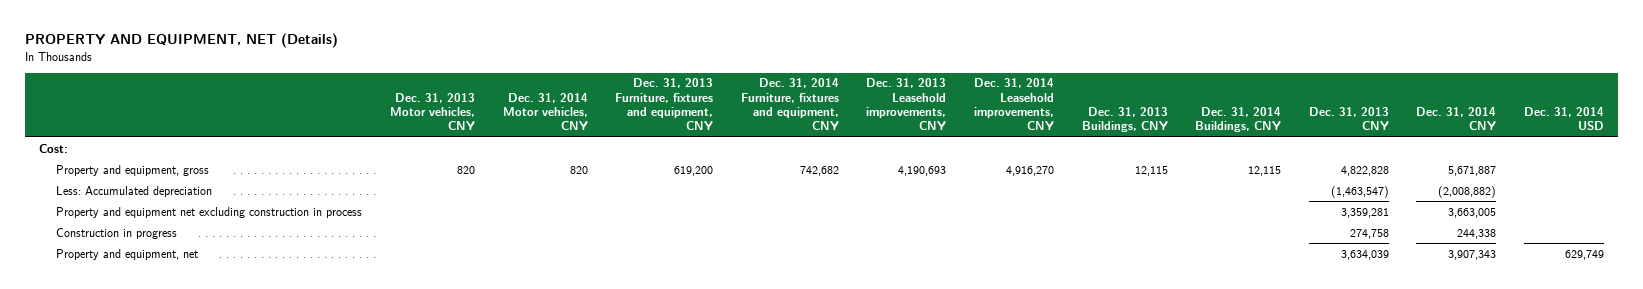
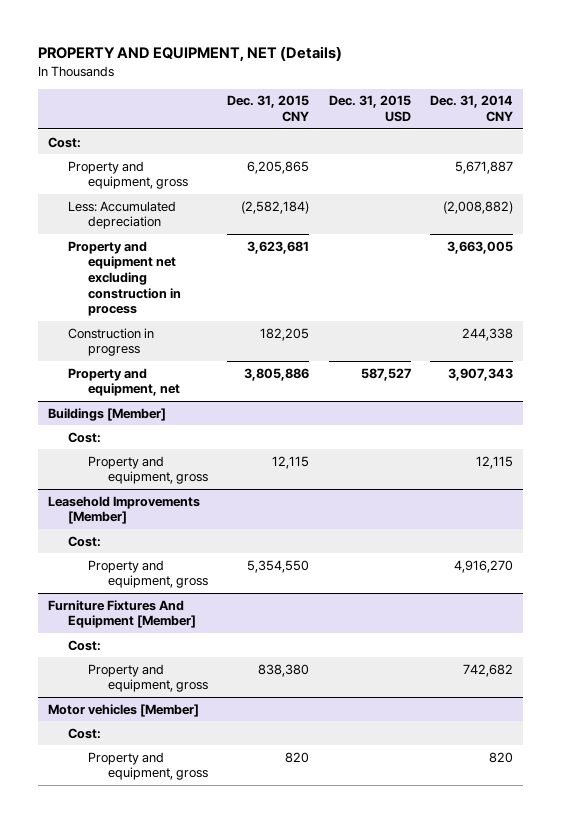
[389,92,475,131] Dec. 31, 2013 Motor vehicles, CNY -> none
[502,92,588,131] Dec. 31, 2014 Motor vehicles, CNY -> none
[615,78,714,131] Dec. 31, 2013 Furniture, fixtures and equipment, CNY -> none
[740,78,839,131] Dec. 31, 2014 Furniture, fixtures and equipment, CNY -> none
[866,78,947,131] Dec. 31, 2013 Leasehold improvements, CNY -> none
[974,78,1055,131] Dec. 31, 2014 Leasehold improvements, CNY -> none
[1081,107,1168,133] Dec. 31, 2013 Buildings, CNY -> none
[1195,107,1282,133] Dec. 31, 2014 Buildings, CNY -> none
[1308,107,1389,131] Dec. 31, 2013 CNY -> none
[1524,107,1605,131] Dec. 31, 2014 USD -> none
none -> [227,95,310,123] Dec. 31, 2015 CNY
none -> [328,95,411,123] Dec. 31, 2015 USD
none -> [47,407,166,421] Buildings [Member]
none -> [67,431,101,443] Cost:
none -> [87,455,208,485] Property and equipment, gross
none -> [47,495,200,525] Leasehold Improvements [Member]
none -> [67,535,101,547] Cost:
none -> [87,559,208,589] Property and equipment, gross
none -> [47,599,196,629] Furniture Fixtures And Equipment [Member]
none -> [67,639,101,651] Cost:
none -> [87,663,208,693] Property and equipment, gross
none -> [47,703,199,717] Motor vehicles [Member]
none -> [67,727,101,739] Cost:
none -> [87,751,208,781] Property and equipment, gross

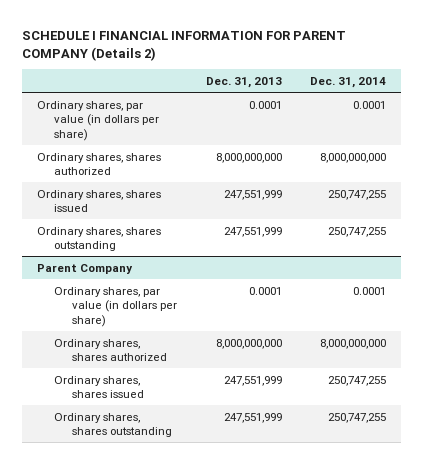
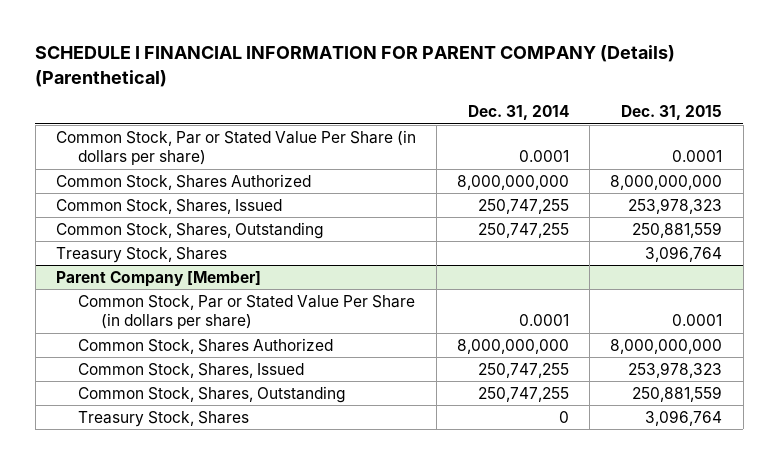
[22,31,347,61] SCHEDULE I FINANCIAL INFORMATION FOR PARENT COMPANY (Details 2) -> [35,45,676,87] SCHEDULE I FINANCIAL INFORMATION FOR PARENT COMPANY (Details) (Parenthetical)
[205,76,282,88] Dec. 31, 2013 -> none
none -> [621,105,723,121] Dec. 31, 2015
[36,100,160,141] Ordinary shares, par value (in dollars per share) -> [55,129,416,166] Common Stock, Par or Stated Value Per Share (in dollars per share)
[36,152,161,176] Ordinary shares, shares authorized -> [55,173,311,190] Common Stock, Shares Authorized
[36,189,161,213] Ordinary shares, shares issued -> [55,198,282,214] Common Stock, Shares, Issued
[36,226,161,252] Ordinary shares, shares outstanding -> [55,221,324,239] Common Stock, Shares, Outstanding
none -> [55,246,227,263] Treasury Stock, Shares
[36,263,133,274] Parent Company -> [55,270,261,287] Parent Company [Member]
[54,286,178,327] Ordinary shares, par value (in dollars per share) -> [78,294,416,330] Common Stock, Par or Stated Value Per Share (in dollars per share)
[54,338,168,362] Ordinary shares, shares authorized -> [78,337,334,354] Common Stock, Shares Authorized
[54,375,145,399] Ordinary shares, shares issued -> [78,362,305,378] Common Stock, Shares, Issued
[54,412,173,438] Ordinary shares, shares outstanding -> [78,385,347,403] Common Stock, Shares, Outstanding
none -> [78,410,250,427] Treasury Stock, Shares

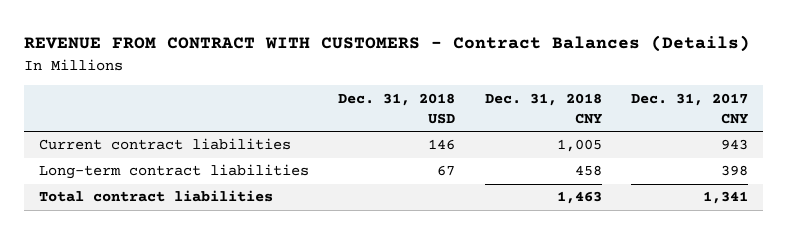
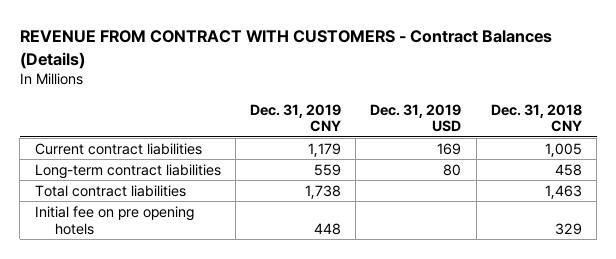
[338,92,456,124] Dec. 31, 2018 USD -> none
[630,92,748,124] Dec. 31, 2017 CNY -> none
none -> [249,103,341,133] Dec. 31, 2019 CNY
none -> [370,103,462,133] Dec. 31, 2019 USD
none -> [34,205,194,235] Initial fee on pre opening hotels

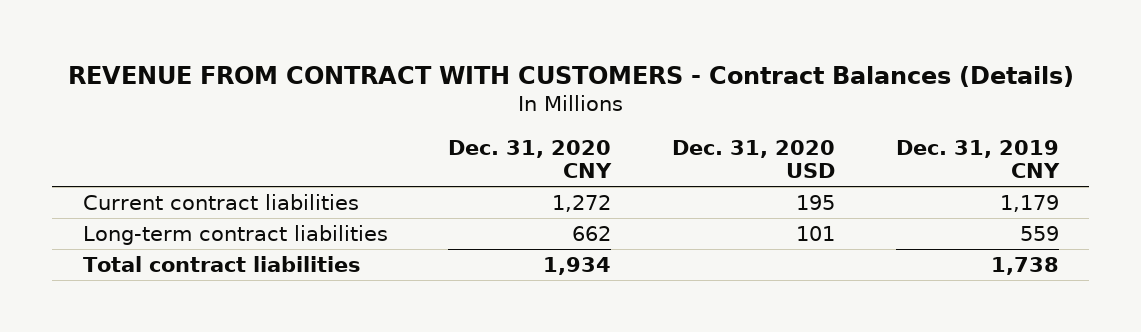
[370,103,462,133] Dec. 31, 2019 USD -> none
[490,103,582,133] Dec. 31, 2018 CNY -> none
none -> [448,139,613,179] Dec. 31, 2020 CNY
none -> [671,139,835,179] Dec. 31, 2020 USD
[34,205,194,235] Initial fee on pre opening hotels -> none

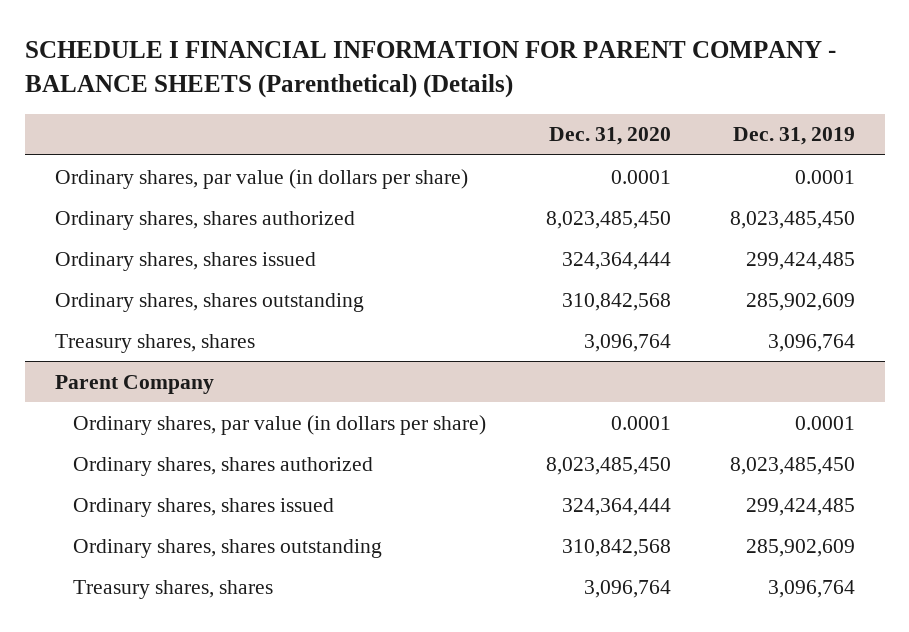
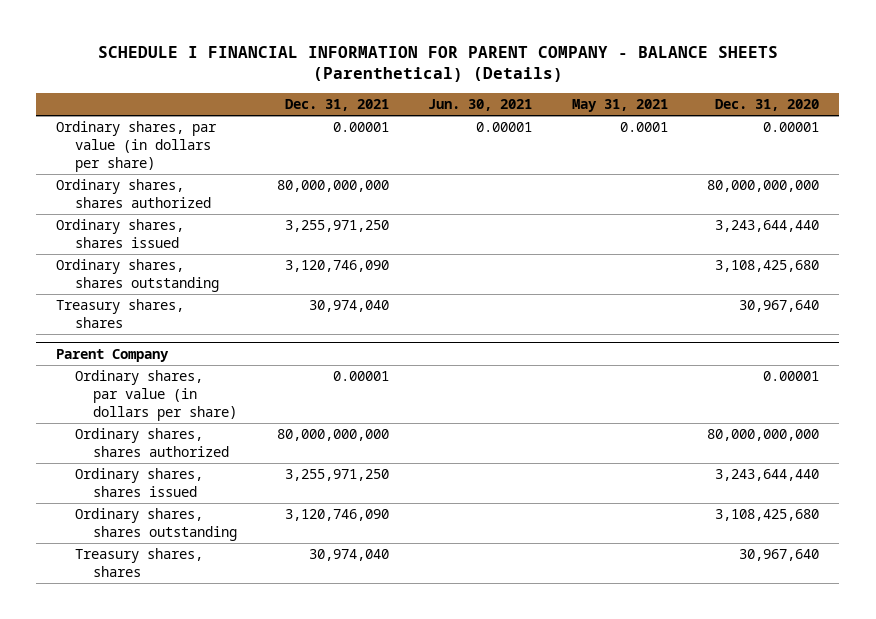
[732,127,855,146] Dec. 31, 2019 -> none
none -> [284,99,389,112] Dec. 31, 2021
none -> [428,99,533,112] Jun. 30, 2021
none -> [571,99,668,113] May 31, 2021
[610,169,671,184] 0.0001 -> [763,122,820,133] 0.00001
[545,210,671,229] 8,023,485,450 -> [707,180,820,193] 80,000,000,000
[561,251,671,270] 324,364,444 -> [715,220,820,233] 3,243,644,440
[561,292,671,311] 310,842,568 -> [715,260,820,273] 3,108,425,680
[583,333,671,352] 3,096,764 -> [739,300,820,313] 30,967,640
[610,415,671,430] 0.0001 -> [763,371,820,382] 0.00001
[545,456,671,475] 8,023,485,450 -> [707,429,820,442] 80,000,000,000
[561,497,671,516] 324,364,444 -> [715,469,820,482] 3,243,644,440
[561,538,671,557] 310,842,568 -> [715,509,820,522] 3,108,425,680
[583,579,671,598] 3,096,764 -> [739,549,820,562] 30,967,640

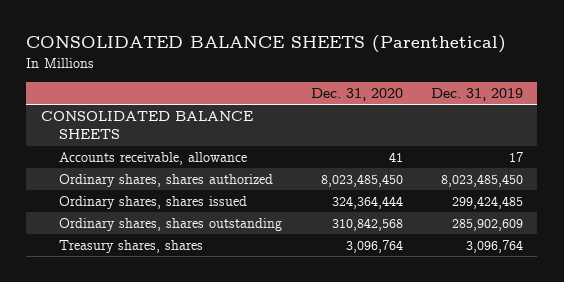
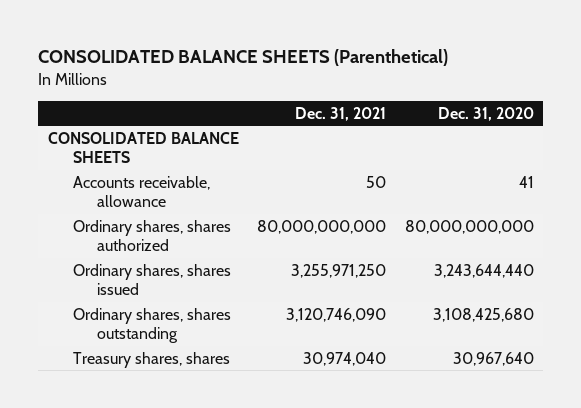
[430,87,523,101] Dec. 31, 2019 -> none
none -> [295,106,387,121] Dec. 31, 2021
[320,174,403,188] 8,023,485,450 -> [404,219,534,234] 80,000,000,000
[331,196,403,210] 324,364,444 -> [433,263,534,278] 3,243,644,440
[331,218,403,232] 310,842,568 -> [432,307,534,322] 3,108,425,680
[345,240,403,254] 3,096,764 -> [452,351,534,366] 30,967,640

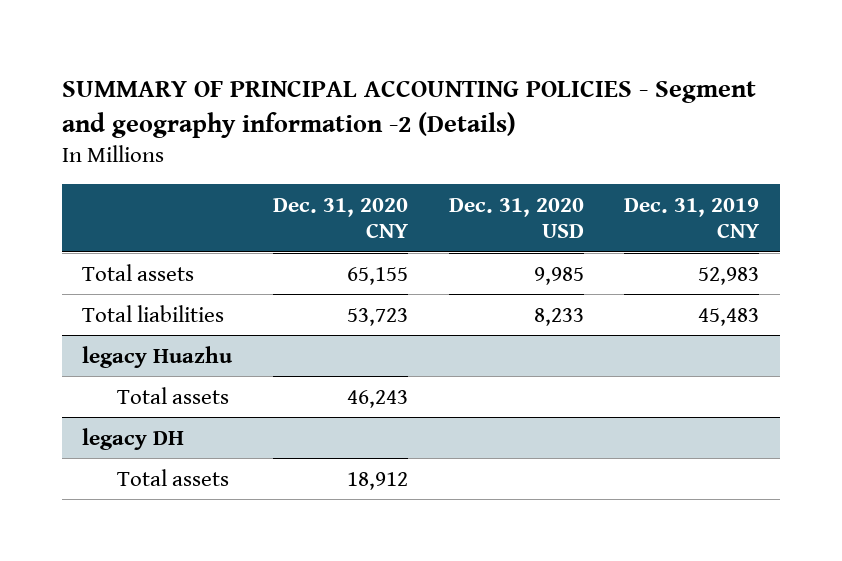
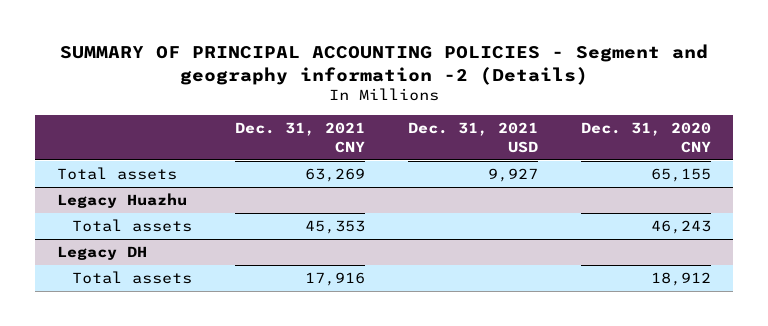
[448,197,584,238] Dec. 31, 2020 USD -> none
[624,197,760,238] Dec. 31, 2019 CNY -> none
none -> [234,122,365,154] Dec. 31, 2021 CNY
none -> [408,122,539,154] Dec. 31, 2021 USD
[82,304,225,322] Total liabilities -> none
[82,345,234,368] legacy Huazhu -> [56,193,187,209] Legacy Huazhu
[82,427,185,450] legacy DH -> [56,246,147,261] Legacy DH

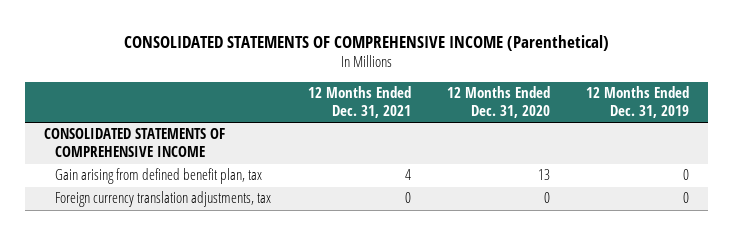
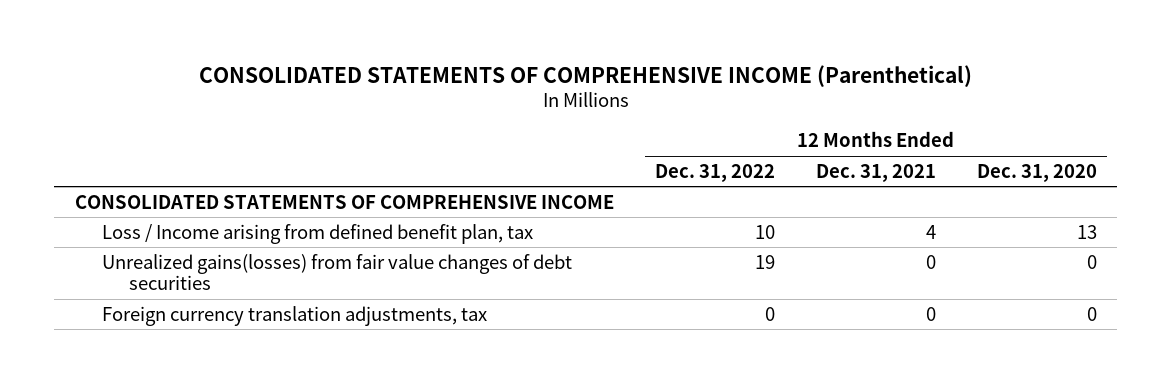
[586,86,690,119] 12 Months Ended Dec. 31, 2019 -> none
none -> [654,163,775,182] Dec. 31, 2022
[55,168,263,185] Gain arising from defined benefit plan, tax -> [102,223,534,244] Loss / Income arising from defined benefit plan, tax
none -> [102,253,573,291] Unrealized gains(losses) from fair value changes of debt securities

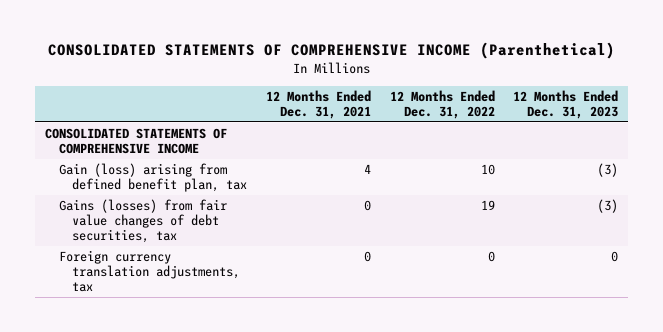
[976,163,1097,182] Dec. 31, 2020 -> none
none -> [513,89,619,119] 12 Months Ended Dec. 31, 2023
[102,223,534,244] Loss / Income arising from defined benefit plan, tax -> [58,163,248,193] Gain (loss) arising from defined benefit plan, tax
[102,253,573,291] Unrealized gains(losses) from fair value changes of debt securities -> [58,199,227,244] Gains (losses) from fair value changes of debt securities, tax

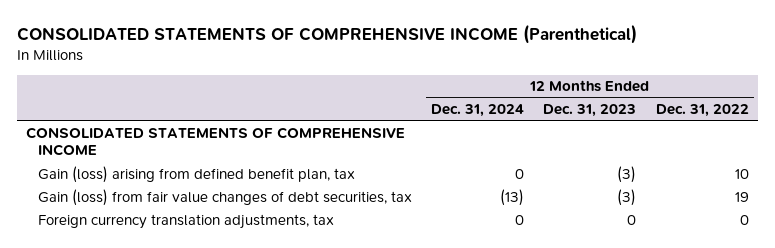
[265,89,371,119] 12 Months Ended Dec. 31, 2021 -> none
none -> [431,103,525,117] Dec. 31, 2024
[58,199,227,244] Gains (losses) from fair value changes of debt securities, tax -> [37,188,412,206] Gain (loss) from fair value changes of debt securities, tax

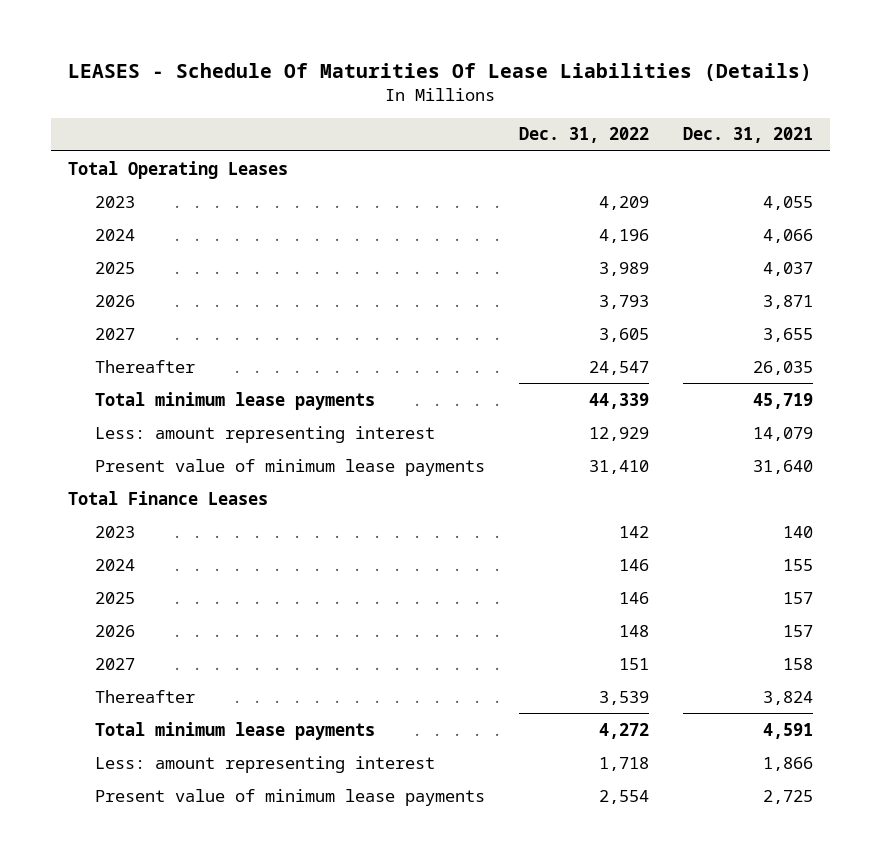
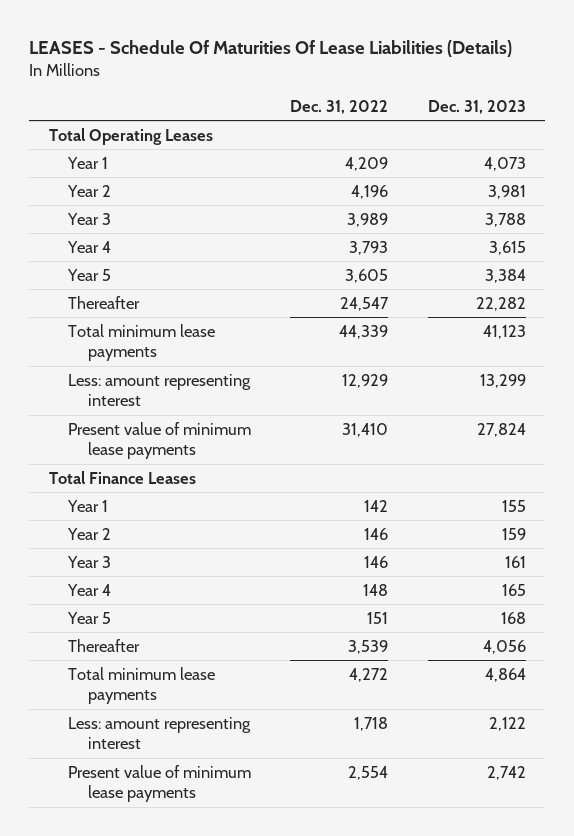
[682,127,813,144] Dec. 31, 2021 -> none
none -> [427,99,526,114] Dec. 31, 2023
[94,195,135,208] 2023 -> [67,156,109,169] Year 1
[94,228,135,241] 2024 -> [67,184,112,197] Year 2
[94,261,135,274] 2025 -> [67,212,112,225] Year 3
[94,294,135,307] 2026 -> [67,240,112,253] Year 4
[94,327,135,340] 2027 -> [67,268,112,281] Year 5
[94,525,135,538] 2023 -> [67,499,109,512] Year 1
[94,558,135,571] 2024 -> [67,527,112,540] Year 2
[94,591,135,604] 2025 -> [67,555,112,568] Year 3
[94,624,135,637] 2026 -> [67,583,112,596] Year 4
[94,657,135,670] 2027 -> [67,611,112,624] Year 5

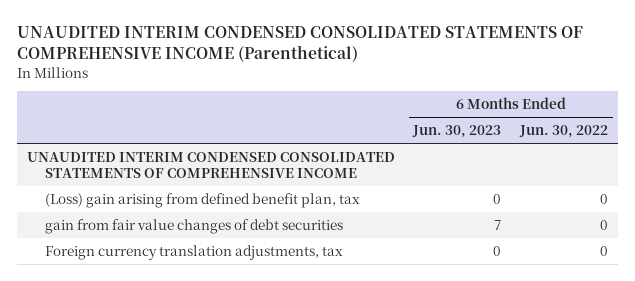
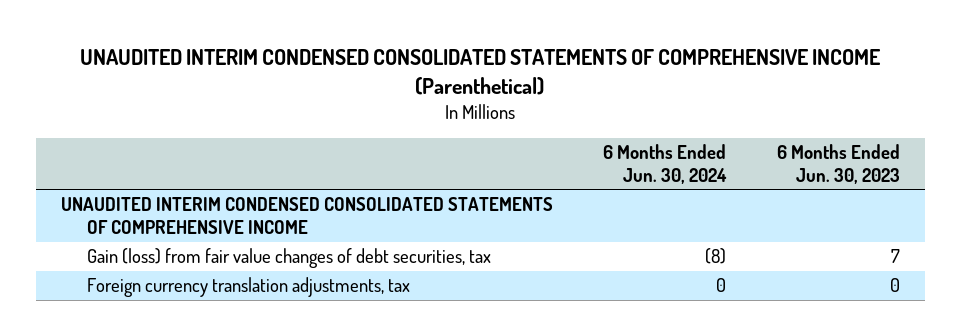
[519,125,609,139] Jun. 30, 2022 -> none
none -> [603,144,728,184] 6 Months Ended Jun. 30, 2024
[44,193,360,209] (Loss) gain arising from defined benefit plan, tax -> none
[44,219,343,235] gain from fair value changes of debt securities -> [86,248,491,269] Gain (loss) from fair value changes of debt securities, tax

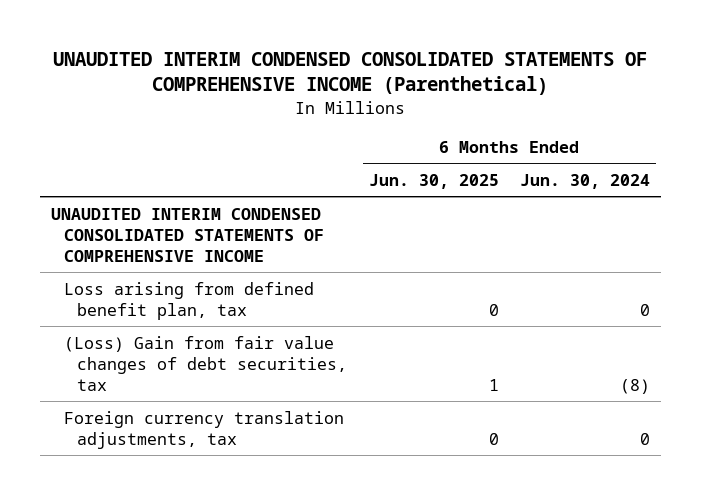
[776,144,900,184] 6 Months Ended Jun. 30, 2023 -> none
none -> [368,173,499,189] Jun. 30, 2025
none -> [63,281,314,320] Loss arising from defined benefit plan, tax
[86,248,491,269] Gain (loss) from fair value changes of debt securities, tax -> [63,335,348,391] (Loss) Gain from fair value changes of debt securities, tax

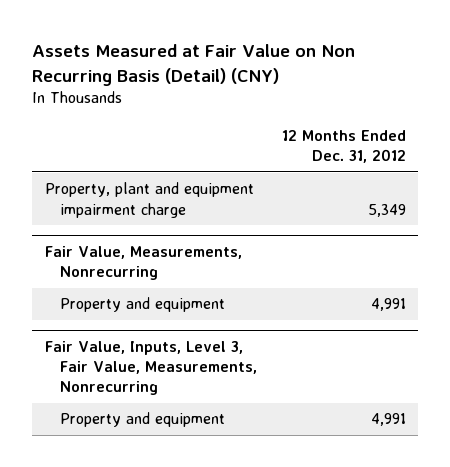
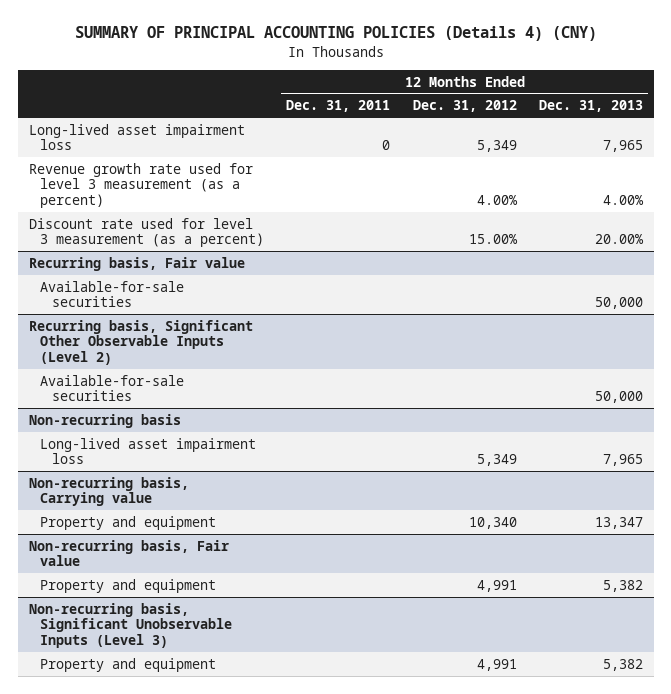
[32,44,356,86] Assets Measured at Fair Value on Non Recurring Basis (Detail) (CNY) -> [74,26,597,42] SUMMARY OF PRINCIPAL ACCOUNTING POLICIES (Details 4) (CNY)
none -> [286,100,391,113] Dec. 31, 2011
none -> [538,100,643,113] Dec. 31, 2013
[44,245,242,280] Fair Value, Measurements, Nonrecurring -> none
[44,182,254,218] Property, plant and equipment impairment charge -> [28,123,245,151] Long-lived asset impairment loss
none -> [28,162,253,209] Revenue growth rate used for level 3 measurement (as a percent)
none -> [28,217,265,248] Discount rate used for level 3 measurement (as a percent)
none -> [28,256,245,271] Recurring basis, Fair value
none -> [40,280,185,308] Available-for-sale securities
none -> [28,319,253,366] Recurring basis, Significant Other Observable Inputs (Level 2)
none -> [40,374,185,402] Available-for-sale securities
none -> [28,413,181,428] Non-recurring basis
none -> [40,437,257,465] Long-lived asset impairment loss
none -> [28,476,189,507] Non-recurring basis, Carrying value
none -> [40,515,217,530] Property and equipment
none -> [28,539,229,567] Non-recurring basis, Fair value
[44,340,258,396] Fair Value, Inputs, Level 3, Fair Value, Measurements, Nonrecurring -> none
none -> [28,602,233,649] Non-recurring basis, Significant Unobservable Inputs (Level 3)

